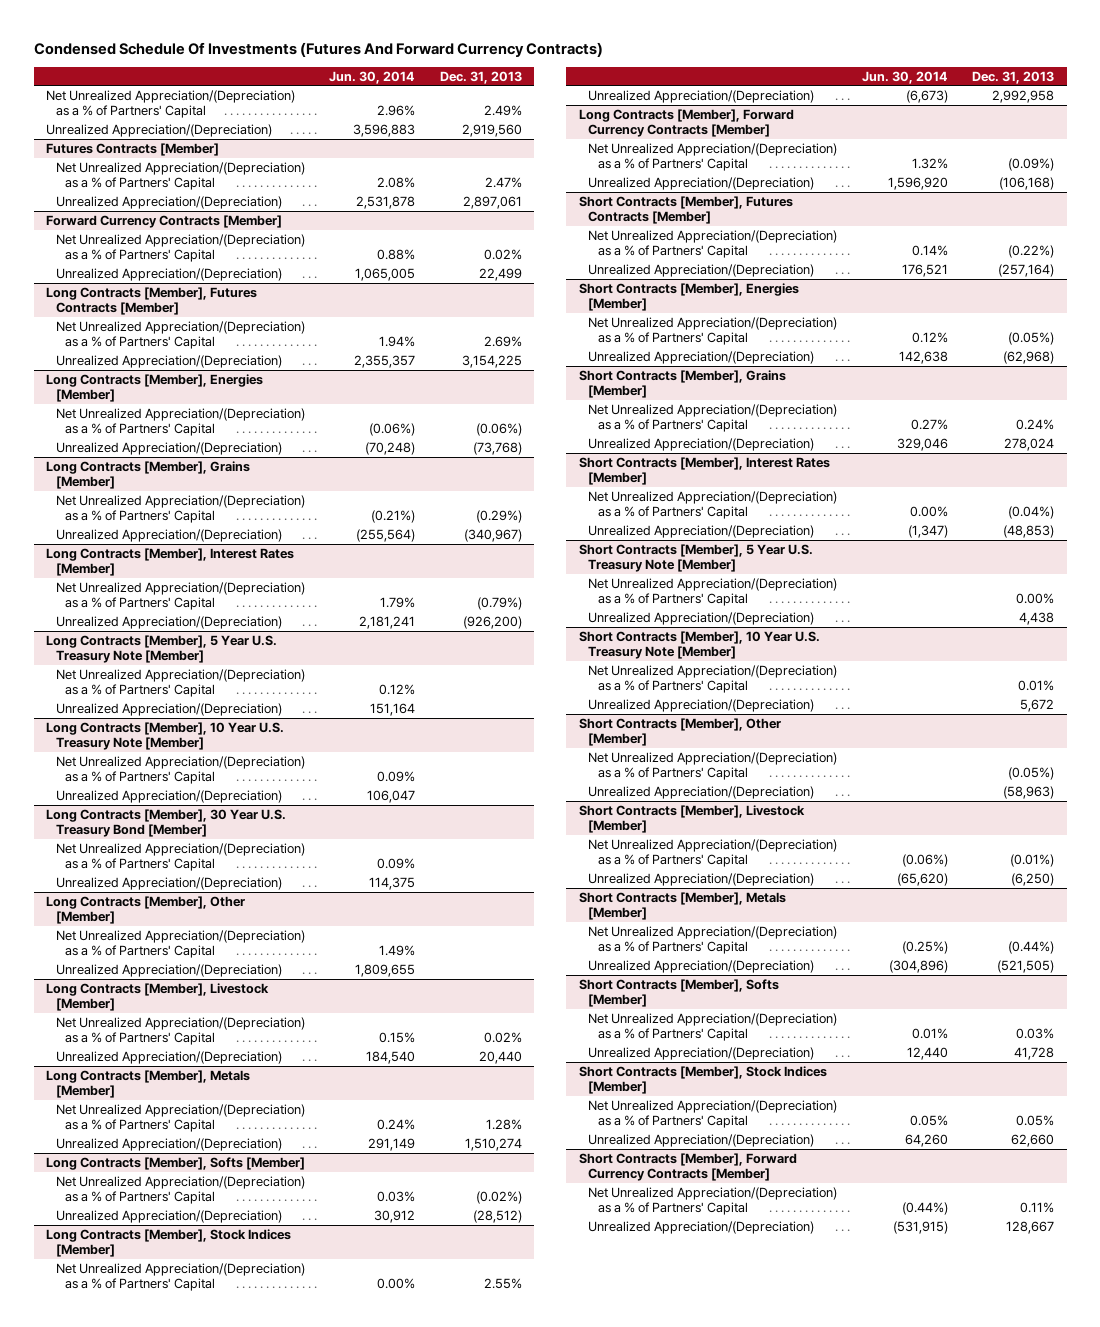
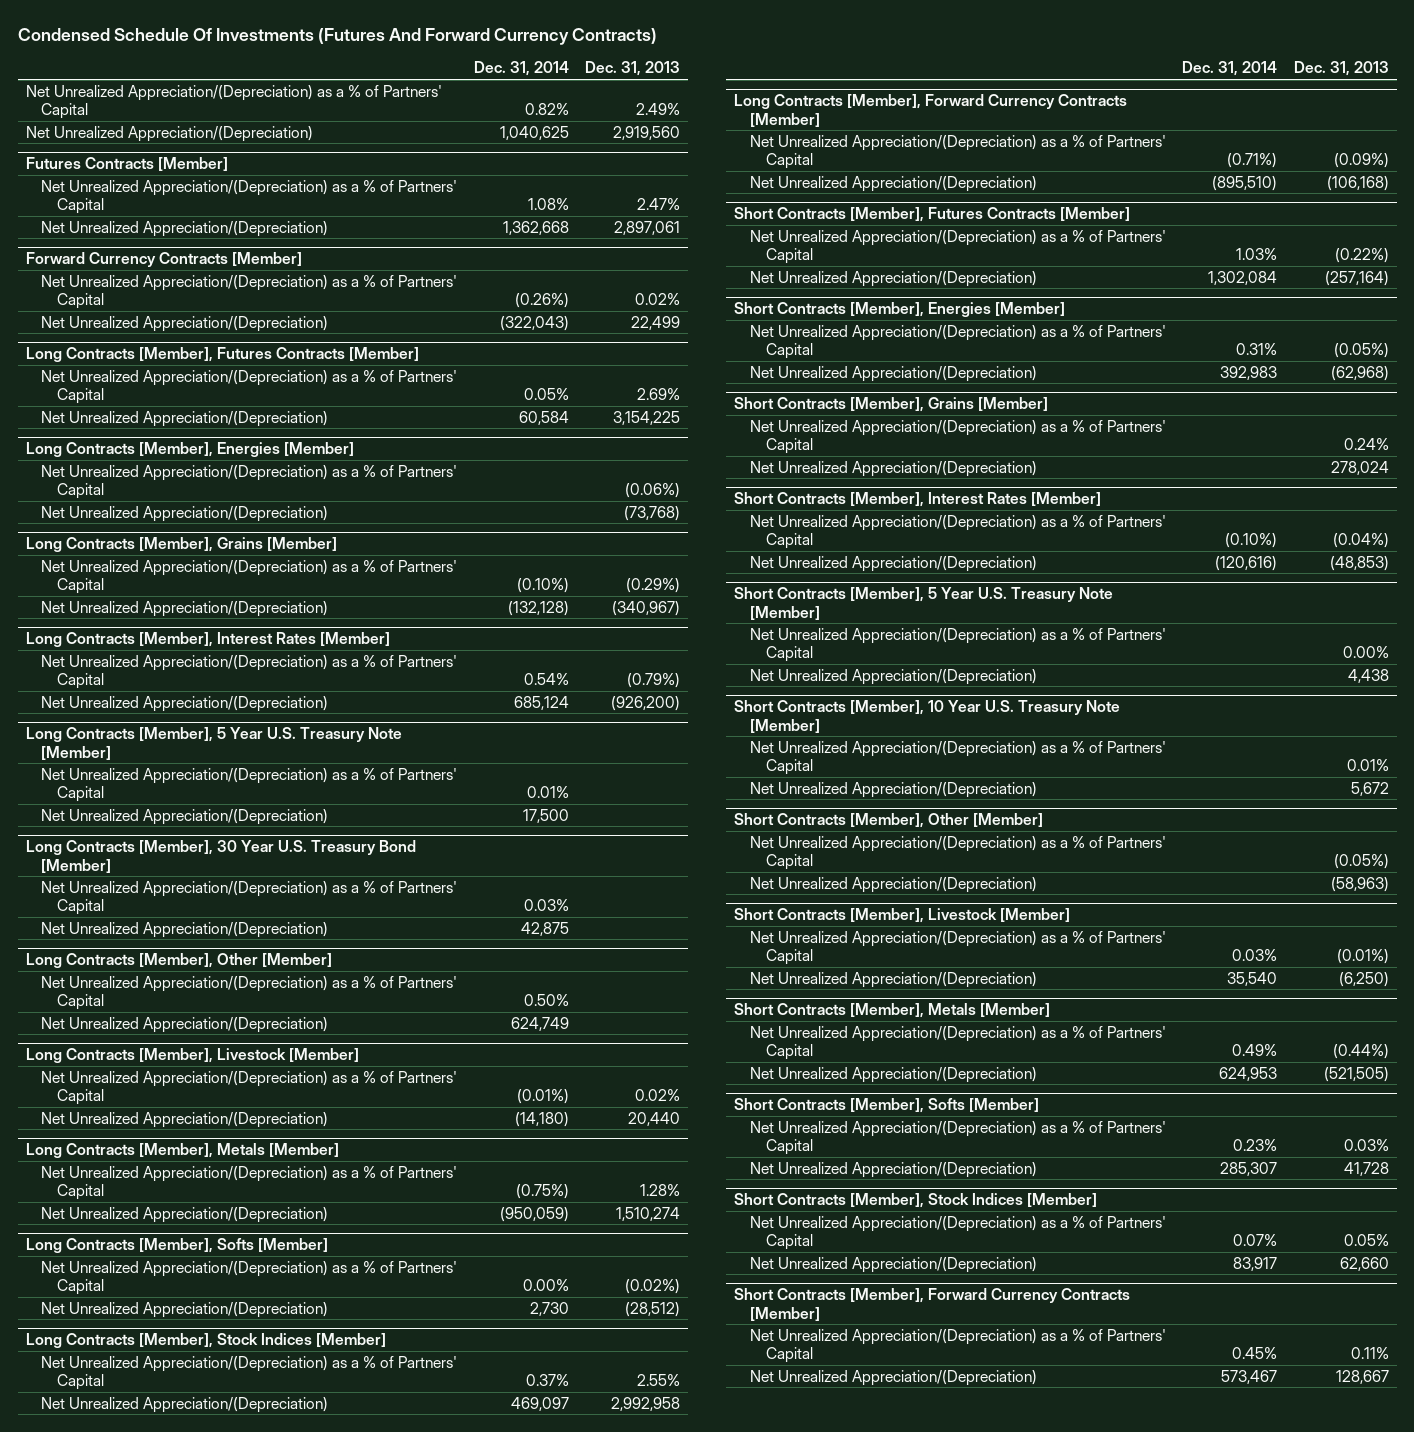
[329,70,416,84] Jun. 30, 2014 -> none
none -> [473,61,569,77] Dec. 31, 2014
[46,123,273,137] Unrealized Appreciation/(Depreciation) -> [25,125,313,142] Net Unrealized Appreciation/(Depreciation)
[55,195,282,209] Unrealized Appreciation/(Depreciation) -> [41,220,329,237] Net Unrealized Appreciation/(Depreciation)
[55,267,282,281] Unrealized Appreciation/(Depreciation) -> [41,315,329,332] Net Unrealized Appreciation/(Depreciation)
[55,354,282,368] Unrealized Appreciation/(Depreciation) -> [41,410,329,427] Net Unrealized Appreciation/(Depreciation)
[55,441,282,455] Unrealized Appreciation/(Depreciation) -> [41,505,329,522] Net Unrealized Appreciation/(Depreciation)
[55,528,282,542] Unrealized Appreciation/(Depreciation) -> [41,600,329,617] Net Unrealized Appreciation/(Depreciation)
[55,615,282,629] Unrealized Appreciation/(Depreciation) -> [41,695,329,712] Net Unrealized Appreciation/(Depreciation)
[46,721,285,751] Long Contracts [Member], 10 Year U.S. Treasury Note [Member] -> none
[55,755,305,785] Net Unrealized Appreciation/(Depreciation) as a % of Partners' Capital -> none
[55,789,282,803] Unrealized Appreciation/(Depreciation) -> none
[55,702,282,716] Unrealized Appreciation/(Depreciation) -> [41,808,329,825] Net Unrealized Appreciation/(Depreciation)
[55,876,282,890] Unrealized Appreciation/(Depreciation) -> [41,921,329,938] Net Unrealized Appreciation/(Depreciation)
[55,963,282,977] Unrealized Appreciation/(Depreciation) -> [41,1016,329,1033] Net Unrealized Appreciation/(Depreciation)
[55,1050,282,1064] Unrealized Appreciation/(Depreciation) -> [41,1111,329,1128] Net Unrealized Appreciation/(Depreciation)
[55,1137,282,1151] Unrealized Appreciation/(Depreciation) -> [41,1206,329,1223] Net Unrealized Appreciation/(Depreciation)
[55,1209,282,1223] Unrealized Appreciation/(Depreciation) -> [41,1301,329,1318] Net Unrealized Appreciation/(Depreciation)
[588,89,815,103] Unrealized Appreciation/(Depreciation) -> [41,1396,329,1413] Net Unrealized Appreciation/(Depreciation)
[588,176,815,190] Unrealized Appreciation/(Depreciation) -> [749,175,1037,192] Net Unrealized Appreciation/(Depreciation)
[588,263,815,277] Unrealized Appreciation/(Depreciation) -> [749,270,1037,287] Net Unrealized Appreciation/(Depreciation)
[588,350,815,364] Unrealized Appreciation/(Depreciation) -> [749,365,1037,382] Net Unrealized Appreciation/(Depreciation)
[588,437,815,451] Unrealized Appreciation/(Depreciation) -> [749,460,1037,477] Net Unrealized Appreciation/(Depreciation)
[588,524,815,538] Unrealized Appreciation/(Depreciation) -> [749,555,1037,572] Net Unrealized Appreciation/(Depreciation)
[588,611,815,625] Unrealized Appreciation/(Depreciation) -> [749,668,1037,685] Net Unrealized Appreciation/(Depreciation)
[588,698,815,712] Unrealized Appreciation/(Depreciation) -> [749,781,1037,798] Net Unrealized Appreciation/(Depreciation)
[588,785,815,799] Unrealized Appreciation/(Depreciation) -> [749,876,1037,893] Net Unrealized Appreciation/(Depreciation)
[588,872,815,886] Unrealized Appreciation/(Depreciation) -> [749,971,1037,988] Net Unrealized Appreciation/(Depreciation)
[588,959,815,973] Unrealized Appreciation/(Depreciation) -> [749,1066,1037,1083] Net Unrealized Appreciation/(Depreciation)
[588,1046,815,1060] Unrealized Appreciation/(Depreciation) -> [749,1161,1037,1178] Net Unrealized Appreciation/(Depreciation)
[588,1133,815,1147] Unrealized Appreciation/(Depreciation) -> [749,1256,1037,1273] Net Unrealized Appreciation/(Depreciation)
[588,1220,815,1234] Unrealized Appreciation/(Depreciation) -> [749,1369,1037,1386] Net Unrealized Appreciation/(Depreciation)

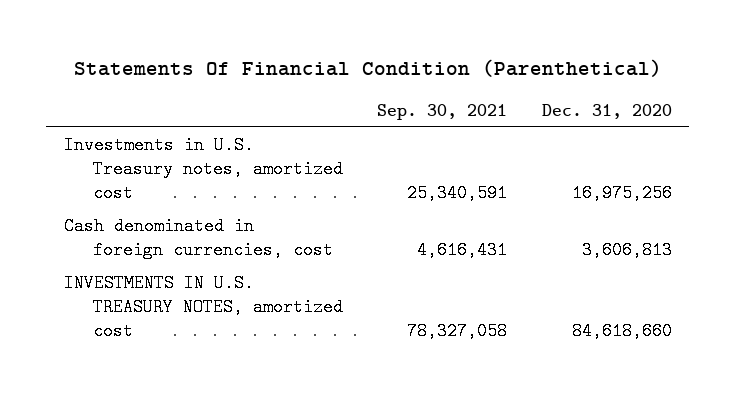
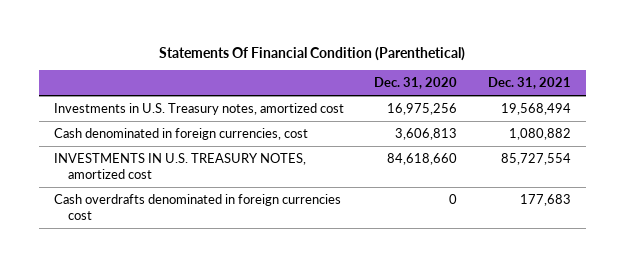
[377,103,508,120] Sep. 30, 2021 -> none
none -> [487,77,571,90] Dec. 31, 2021
none -> [54,193,342,220] Cash overdrafts denominated in foreign currencies cost

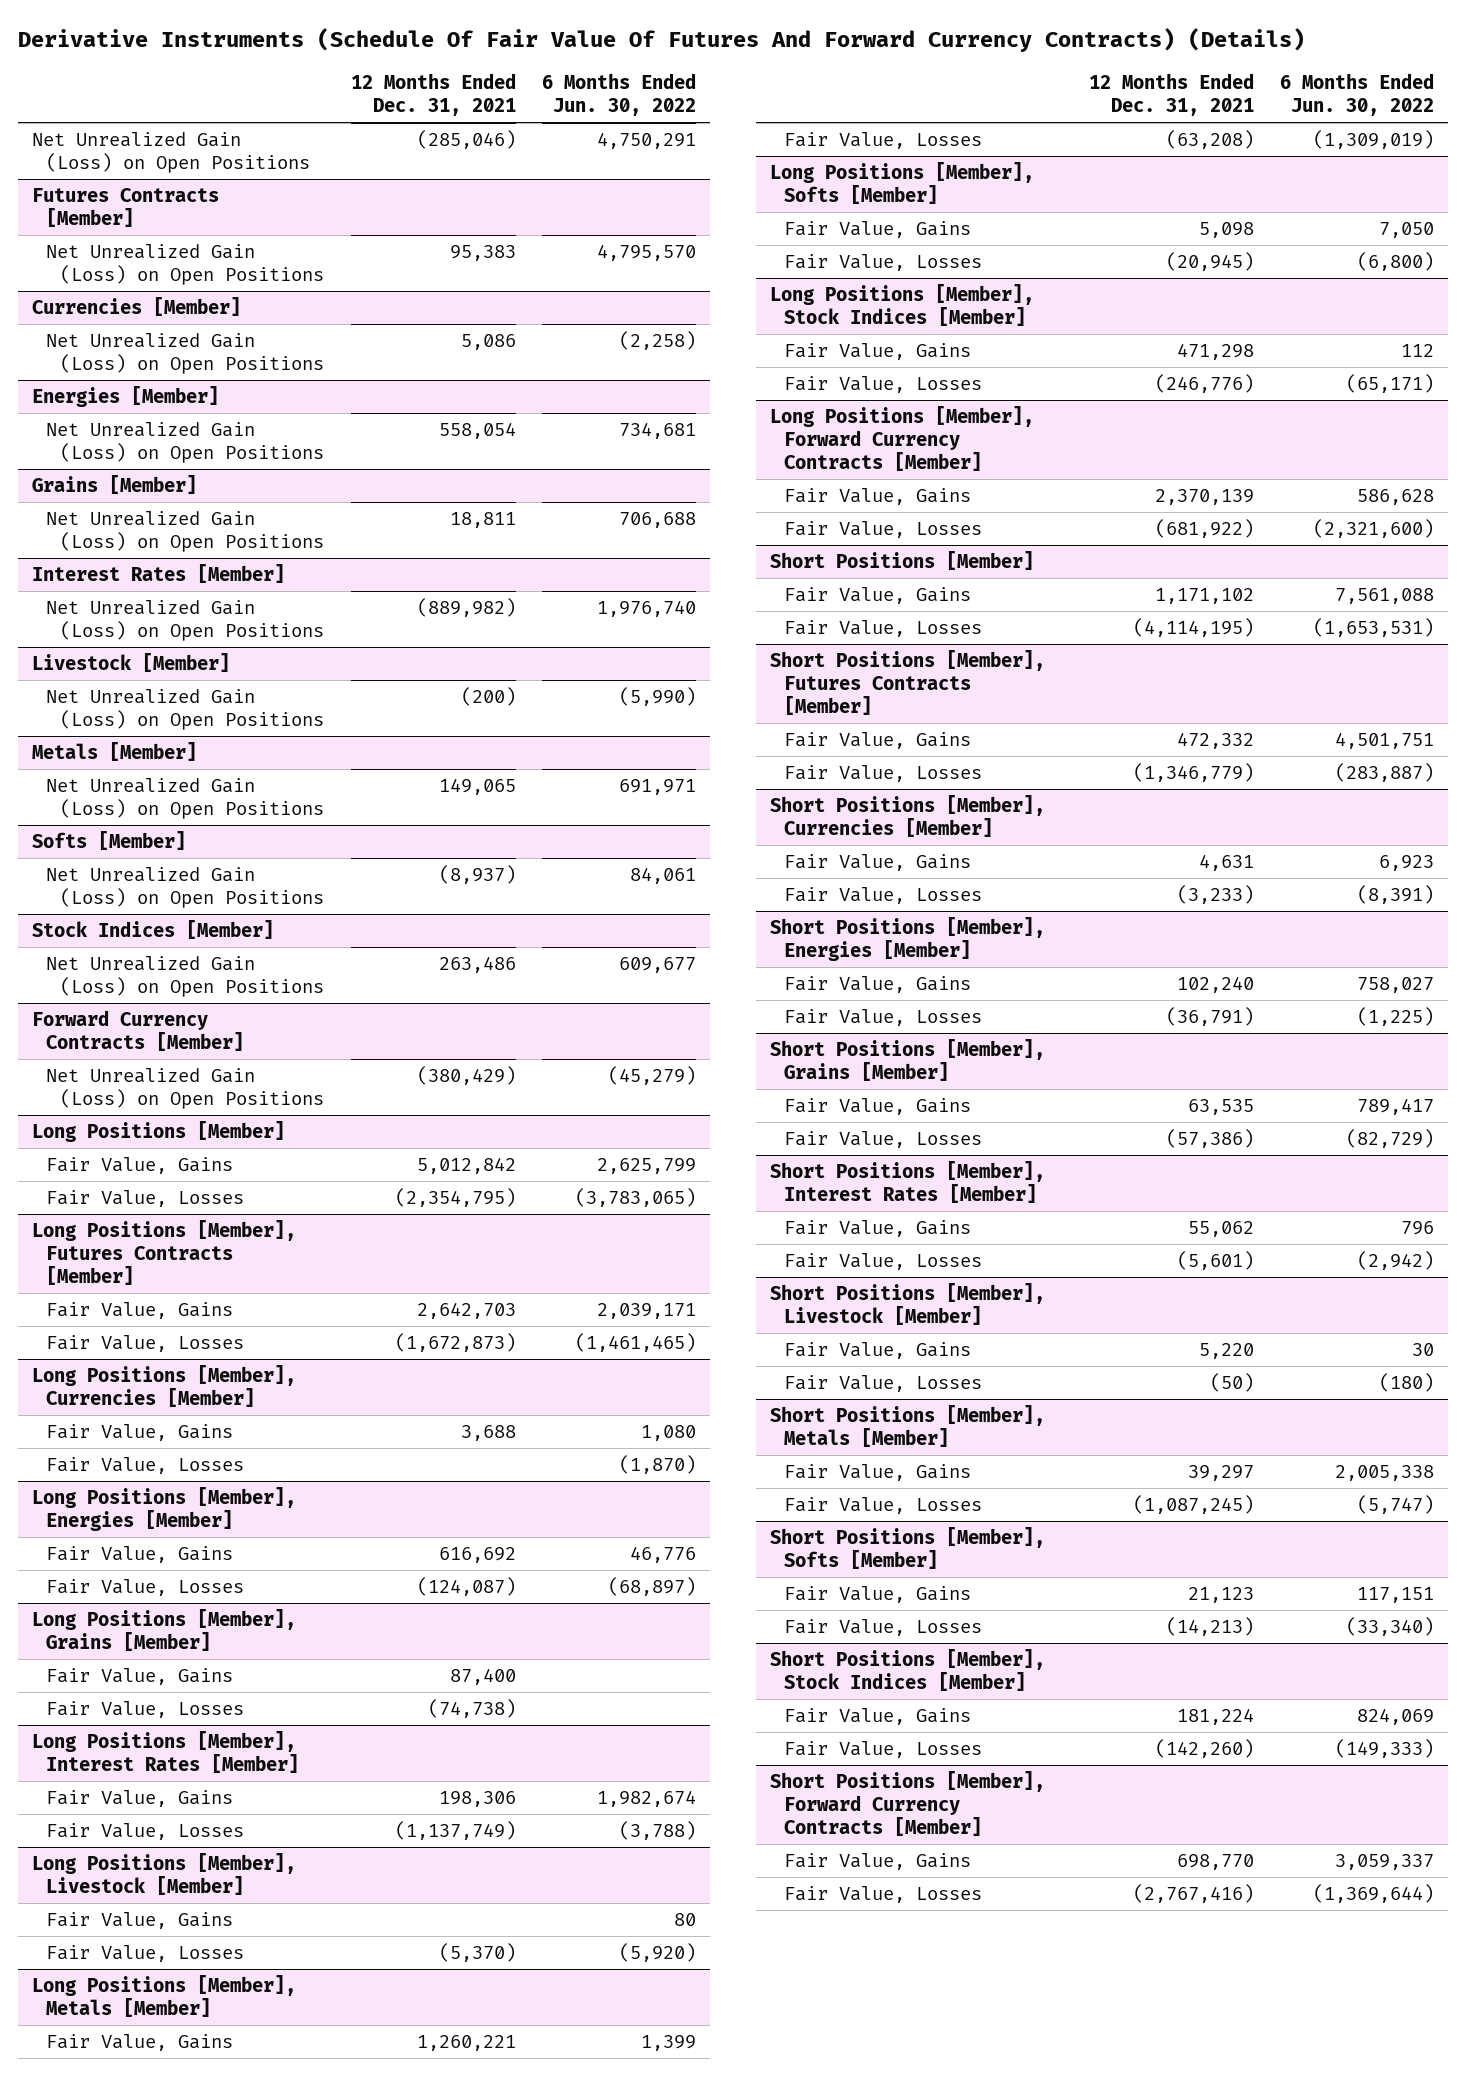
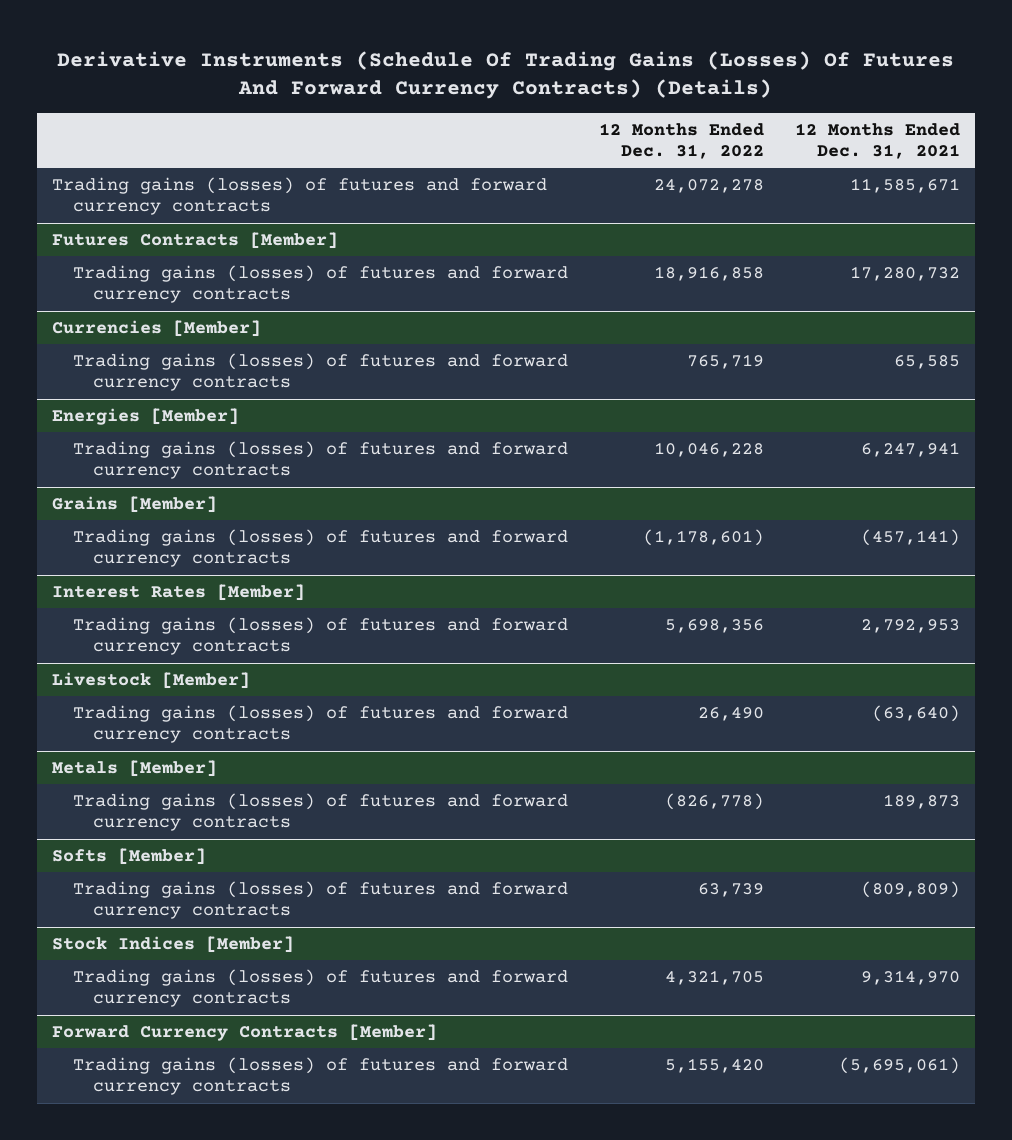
[18,28,1306,53] Derivative Instruments (Schedule Of Fair Value Of Futures And Forward Currency Contracts) (Details) -> [56,50,954,100] Derivative Instruments (Schedule Of Trading Gains (Losses) Of Futures And Forward Currency Contracts) (Details)
[542,73,697,116] 6 Months Ended Jun. 30, 2022 -> none
none -> [598,122,764,160] 12 Months Ended Dec. 31, 2022
[31,132,310,174] Net Unrealized Gain (Loss) on Open Positions -> none
none -> [52,176,548,216] Trading gains (losses) of futures and forward currency contracts
[45,244,325,286] Net Unrealized Gain (Loss) on Open Positions -> none
none -> [72,264,568,304] Trading gains (losses) of futures and forward currency contracts
[45,333,325,375] Net Unrealized Gain (Loss) on Open Positions -> none
none -> [72,352,568,392] Trading gains (losses) of futures and forward currency contracts
[45,422,325,464] Net Unrealized Gain (Loss) on Open Positions -> none
none -> [72,440,568,480] Trading gains (losses) of futures and forward currency contracts
[45,511,325,553] Net Unrealized Gain (Loss) on Open Positions -> none
none -> [72,528,568,568] Trading gains (losses) of futures and forward currency contracts
[45,600,325,642] Net Unrealized Gain (Loss) on Open Positions -> none
none -> [72,616,568,656] Trading gains (losses) of futures and forward currency contracts
[45,689,325,731] Net Unrealized Gain (Loss) on Open Positions -> none
none -> [72,704,568,744] Trading gains (losses) of futures and forward currency contracts
[45,778,325,820] Net Unrealized Gain (Loss) on Open Positions -> none
none -> [72,792,568,832] Trading gains (losses) of futures and forward currency contracts
[45,867,325,909] Net Unrealized Gain (Loss) on Open Positions -> none
none -> [72,880,568,920] Trading gains (losses) of futures and forward currency contracts
[45,956,325,998] Net Unrealized Gain (Loss) on Open Positions -> none
none -> [72,968,568,1008] Trading gains (losses) of futures and forward currency contracts
[45,1068,325,1110] Net Unrealized Gain (Loss) on Open Positions -> none
[31,1121,285,1143] Long Positions [Member] -> none
[45,1157,233,1175] Fair Value, Gains -> none
[45,1190,244,1208] Fair Value, Losses -> none
[31,1220,296,1285] Long Positions [Member], Futures Contracts [Member] -> none
[45,1302,233,1320] Fair Value, Gains -> none
[45,1335,244,1353] Fair Value, Losses -> none
[31,1365,296,1408] Long Positions [Member], Currencies [Member] -> none
[45,1424,233,1442] Fair Value, Gains -> none
[45,1457,244,1475] Fair Value, Losses -> none
[31,1487,296,1532] Long Positions [Member], Energies [Member] -> none
[45,1546,233,1564] Fair Value, Gains -> none
[45,1579,244,1597] Fair Value, Losses -> none
[31,1609,296,1652] Long Positions [Member], Grains [Member] -> none
[45,1668,233,1686] Fair Value, Gains -> none
[45,1701,244,1719] Fair Value, Losses -> none
[31,1731,299,1774] Long Positions [Member], Interest Rates [Member] -> none
[45,1790,233,1808] Fair Value, Gains -> none
[45,1823,244,1841] Fair Value, Losses -> none
[31,1853,296,1896] Long Positions [Member], Livestock [Member] -> none
[45,1912,233,1930] Fair Value, Gains -> none
[45,1945,244,1963] Fair Value, Losses -> none
[31,1975,296,2018] Long Positions [Member], Metals [Member] -> none
[45,2034,233,2052] Fair Value, Gains -> none
[783,132,982,150] Fair Value, Losses -> none
[769,162,1034,205] Long Positions [Member], Softs [Member] -> none
[783,221,971,239] Fair Value, Gains -> none
[783,254,982,272] Fair Value, Losses -> none
[769,284,1034,327] Long Positions [Member], Stock Indices [Member] -> none
[783,343,971,361] Fair Value, Gains -> none
[783,376,982,394] Fair Value, Losses -> none
[769,406,1034,471] Long Positions [Member], Forward Currency Contracts [Member] -> none
[783,488,971,506] Fair Value, Gains -> none
[783,521,982,539] Fair Value, Losses -> none
[769,551,1034,571] Short Positions [Member] -> none
[783,587,971,605] Fair Value, Gains -> none
[783,620,982,638] Fair Value, Losses -> none
[769,650,1045,715] Short Positions [Member], Futures Contracts [Member] -> none
[783,732,971,750] Fair Value, Gains -> none
[783,765,982,783] Fair Value, Losses -> none
[769,795,1045,838] Short Positions [Member], Currencies [Member] -> none
[783,854,971,872] Fair Value, Gains -> none
[783,887,982,905] Fair Value, Losses -> none
[769,917,1045,962] Short Positions [Member], Energies [Member] -> none
[783,976,971,994] Fair Value, Gains -> none
[783,1009,982,1027] Fair Value, Losses -> none
[769,1039,1045,1082] Short Positions [Member], Grains [Member] -> none
[783,1098,971,1116] Fair Value, Gains -> none
[783,1131,982,1149] Fair Value, Losses -> none
[769,1161,1045,1204] Short Positions [Member], Interest Rates [Member] -> none
[783,1220,971,1238] Fair Value, Gains -> none
[783,1253,982,1271] Fair Value, Losses -> none
[769,1283,1045,1326] Short Positions [Member], Livestock [Member] -> none
[783,1342,971,1360] Fair Value, Gains -> none
[783,1375,982,1393] Fair Value, Losses -> none
[769,1405,1045,1448] Short Positions [Member], Metals [Member] -> none
[783,1464,971,1482] Fair Value, Gains -> none
[783,1497,982,1515] Fair Value, Losses -> none
[769,1527,1045,1570] Short Positions [Member], Softs [Member] -> none
[783,1586,971,1604] Fair Value, Gains -> none
[783,1619,982,1637] Fair Value, Losses -> none
[769,1649,1045,1692] Short Positions [Member], Stock Indices [Member] -> none
[783,1708,971,1726] Fair Value, Gains -> none
[783,1741,982,1759] Fair Value, Losses -> none
[769,1771,1045,1836] Short Positions [Member], Forward Currency Contracts [Member] -> none
[783,1853,971,1871] Fair Value, Gains -> none
[783,1886,982,1904] Fair Value, Losses -> none
none -> [72,1056,568,1096] Trading gains (losses) of futures and forward currency contracts

